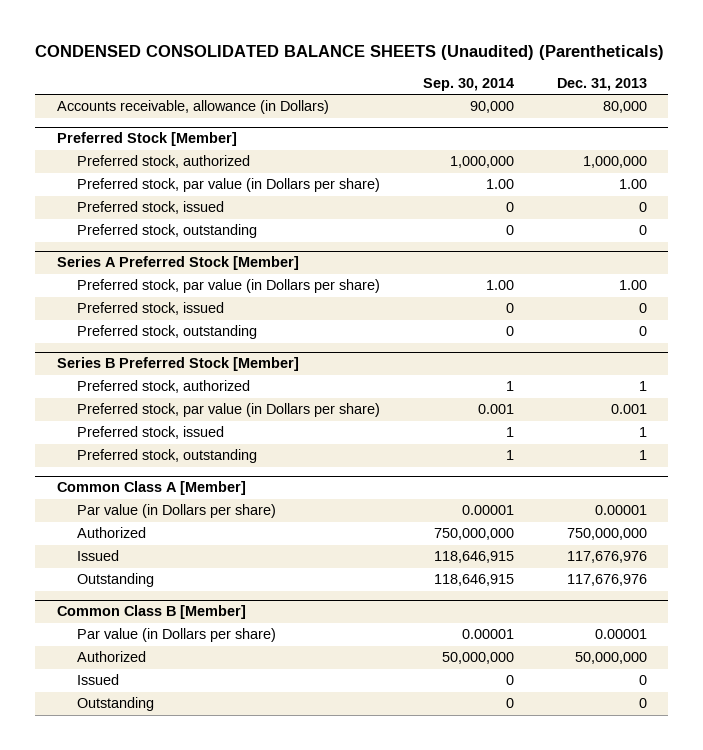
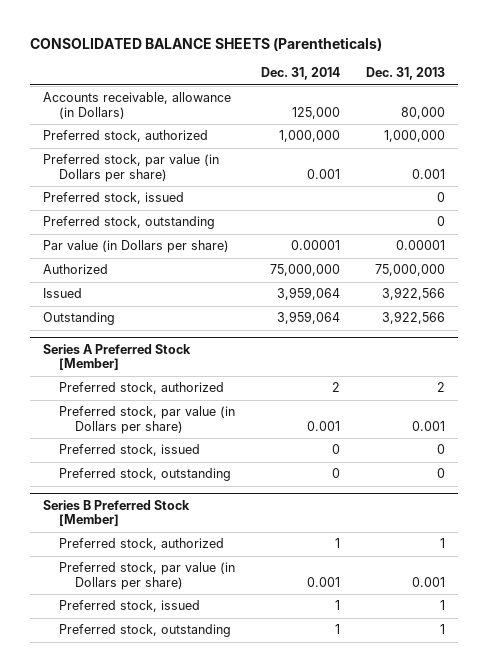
[35,45,665,61] CONDENSED CONSOLIDATED BALANCE SHEETS (Unaudited) (Parentheticals) -> [29,36,382,51] CONSOLIDATED BALANCE SHEETS (Parentheticals)
[423,77,515,91] Sep. 30, 2014 -> none
none -> [261,67,341,81] Dec. 31, 2014
[56,132,237,147] Preferred Stock [Member] -> none
[618,179,647,190] 1.00 -> [412,169,446,180] 0.001
none -> [42,240,229,254] Par value (in Dollars per share)
none -> [42,264,108,275] Authorized
none -> [42,288,82,299] Issued
none -> [42,312,115,326] Outstanding
none -> [58,382,224,395] Preferred stock, authorized
[618,280,647,291] 1.00 -> [412,421,446,432] 0.001
[56,481,246,496] Common Class A [Member] -> none
[77,504,277,519] Par value (in Dollars per share) -> none
[77,527,147,539] Authorized -> none
[77,550,120,562] Issued -> none
[77,573,155,588] Outstanding -> none
[56,605,246,620] Common Class B [Member] -> none
[77,628,277,643] Par value (in Dollars per share) -> none
[77,651,147,663] Authorized -> none
[77,674,120,686] Issued -> none
[77,697,155,712] Outstanding -> none

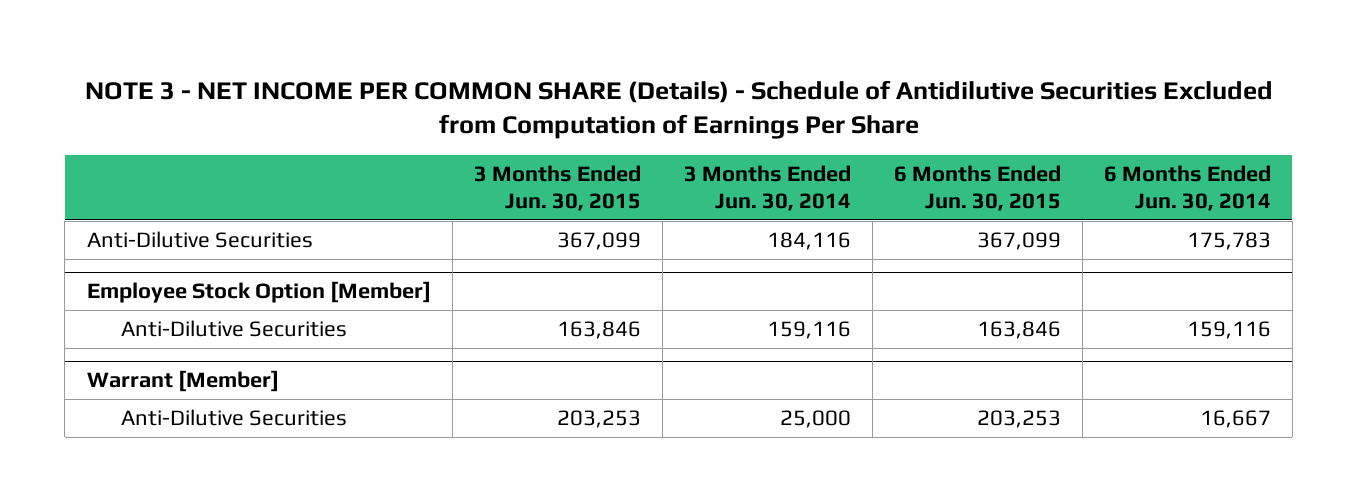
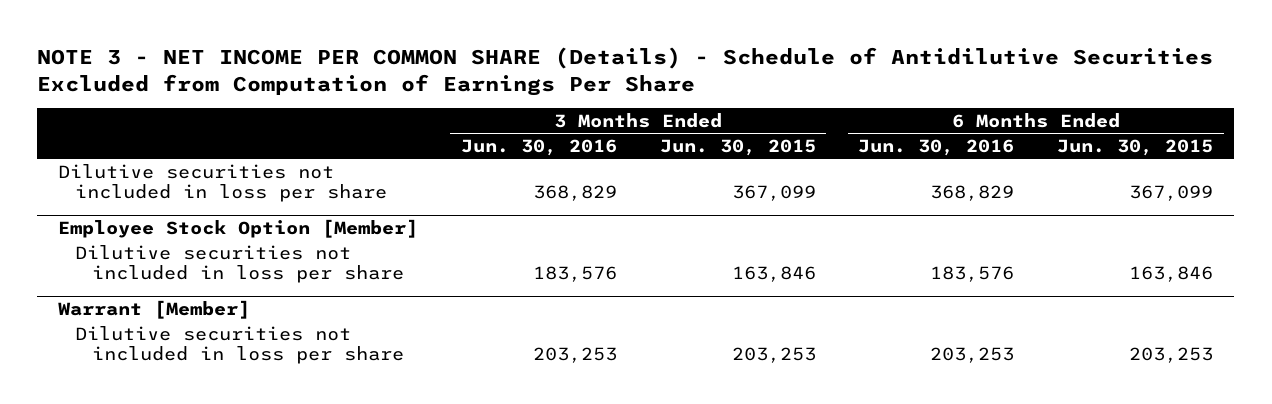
[683,165,851,211] 3 Months Ended Jun. 30, 2014 -> none
[1103,165,1271,211] 6 Months Ended Jun. 30, 2014 -> none
none -> [461,138,618,156] Jun. 30, 2016
none -> [858,138,1015,156] Jun. 30, 2016
[86,230,313,248] Anti-Dilutive Securities -> [58,163,388,203] Dilutive securities not included in loss per share
[121,319,348,337] Anti-Dilutive Securities -> [75,244,404,284] Dilutive securities not included in loss per share
[121,408,348,426] Anti-Dilutive Securities -> [75,325,404,365] Dilutive securities not included in loss per share

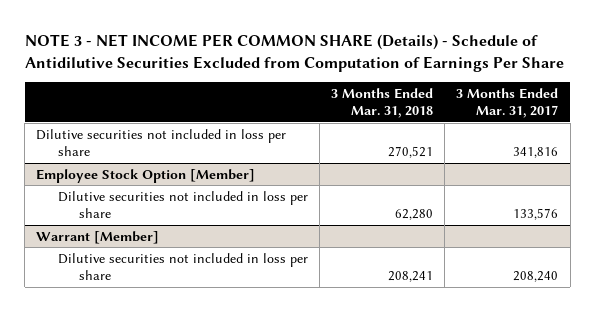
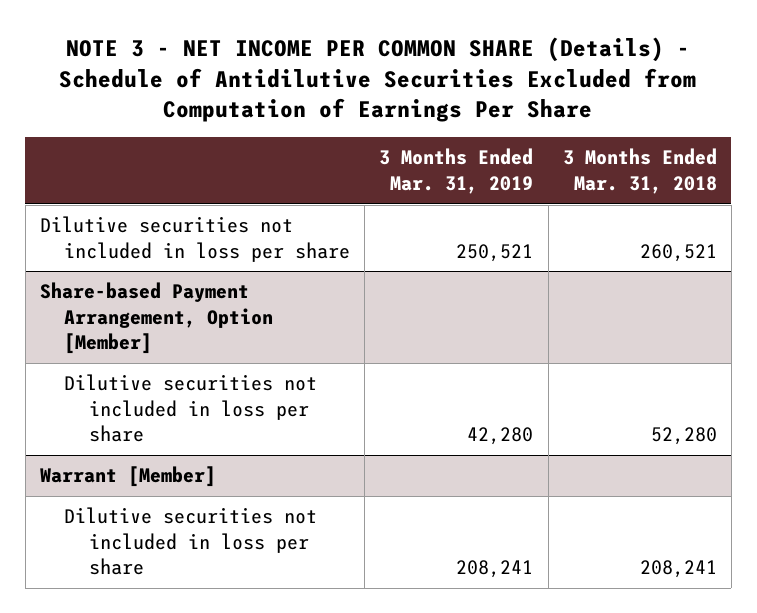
[456,88,559,119] 3 Months Ended Mar. 31, 2017 -> none
none -> [379,148,534,194] 3 Months Ended Mar. 31, 2019
[388,146,434,159] 270,521 -> [639,243,717,262] 260,521
[36,168,256,183] Employee Stock Option [Member] -> [40,282,274,355] Share-based Payment Arrangement, Option [Member]
[395,209,434,221] 62,280 -> [650,427,717,446] 52,280

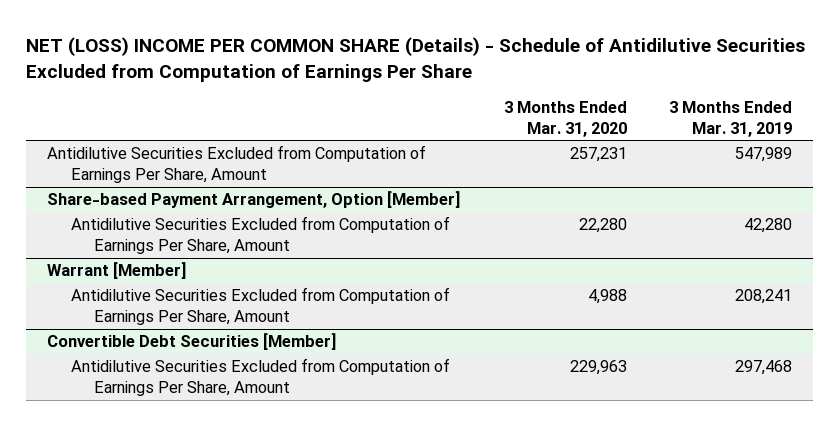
[59,37,697,123] NOTE 3 - NET INCOME PER COMMON SHARE (Details) - Schedule of Antidilutive Securities Excluded from Computation of Earnings Per Share -> [26,37,806,83] NET (LOSS) INCOME PER COMMON SHARE (Details) - Schedule of Antidilutive Securities Excluded from Computation of Earnings Per Share
[562,148,717,194] 3 Months Ended Mar. 31, 2018 -> none
none -> [503,100,627,137] 3 Months Ended Mar. 31, 2020
[40,216,351,262] Dilutive securities not included in loss per share -> [47,145,427,184] Antidilutive Securities Excluded from Computation of Earnings Per Share, Amount
[456,243,534,262] 250,521 -> [734,147,792,163] 547,989
[64,374,318,443] Dilutive securities not included in loss per share -> [70,216,450,255] Antidilutive Securities Excluded from Computation of Earnings Per Share, Amount
[64,507,318,576] Dilutive securities not included in loss per share -> [70,287,450,326] Antidilutive Securities Excluded from Computation of Earnings Per Share, Amount
none -> [47,333,338,351] Convertible Debt Securities [Member]
none -> [70,358,450,397] Antidilutive Securities Excluded from Computation of Earnings Per Share, Amount

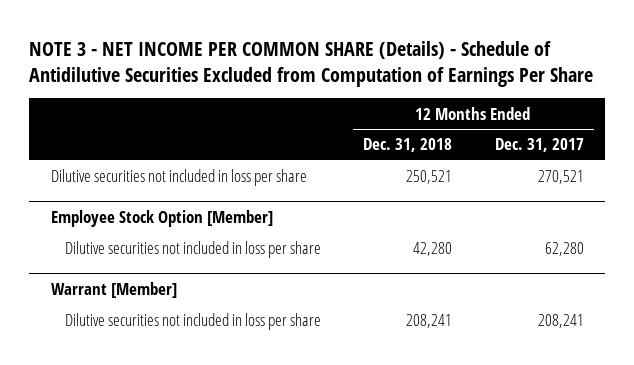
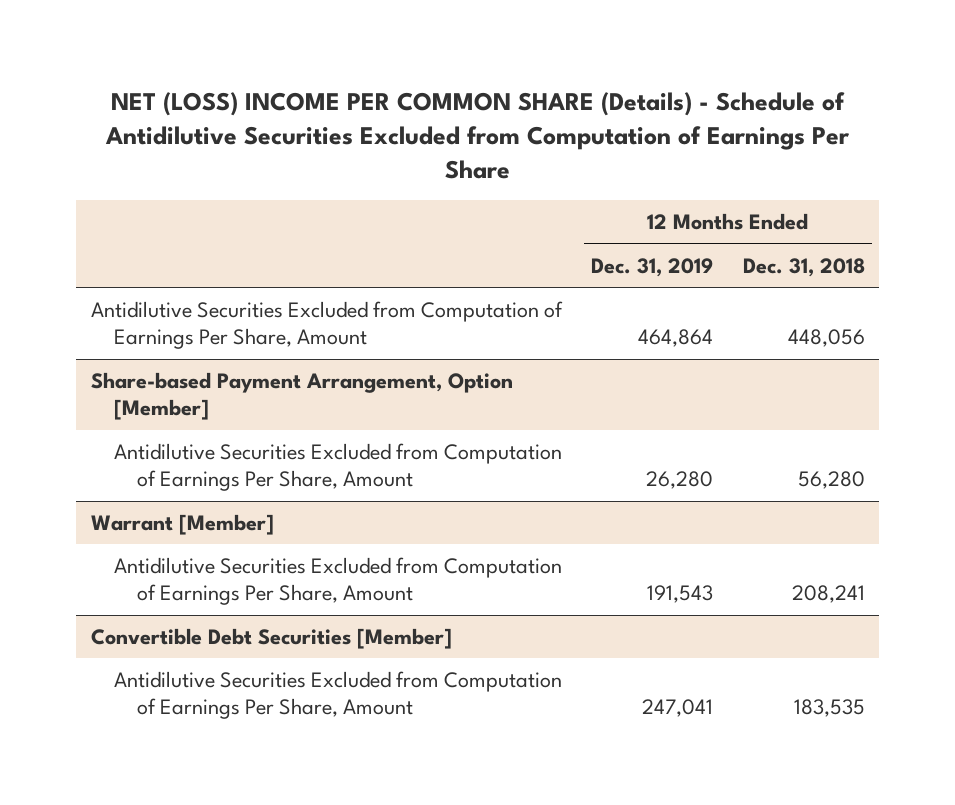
[29,40,594,87] NOTE 3 - NET INCOME PER COMMON SHARE (Details) - Schedule of Antidilutive Securities Excluded from Computation of Earnings Per Share -> [104,91,850,180] NET (LOSS) INCOME PER COMMON SHARE (Details) - Schedule of Antidilutive Securities Excluded from Computation of Earnings Per Share
[494,138,584,153] Dec. 31, 2017 -> none
none -> [591,257,714,277] Dec. 31, 2019
[50,169,307,187] Dilutive securities not included in loss per share -> [90,300,563,350] Antidilutive Securities Excluded from Computation of Earnings Per Share, Amount
[406,170,453,185] 250,521 -> [787,329,865,348] 448,056
[50,210,273,228] Employee Stock Option [Member] -> [90,371,513,421] Share-based Payment Arrangement, Option [Member]
[65,241,322,259] Dilutive securities not included in loss per share -> [113,442,562,492] Antidilutive Securities Excluded from Computation of Earnings Per Share, Amount
[413,242,453,257] 42,280 -> [797,471,865,490] 56,280
[65,313,322,331] Dilutive securities not included in loss per share -> [113,556,562,606] Antidilutive Securities Excluded from Computation of Earnings Per Share, Amount
none -> [90,627,452,649] Convertible Debt Securities [Member]
none -> [113,670,562,720] Antidilutive Securities Excluded from Computation of Earnings Per Share, Amount

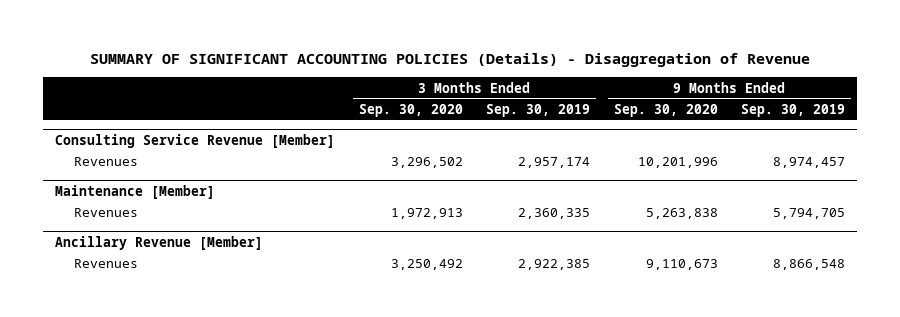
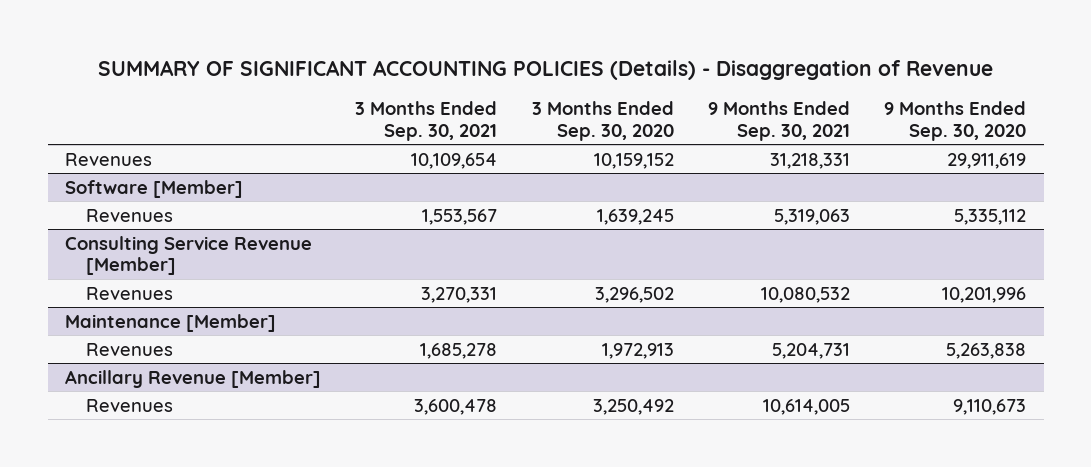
[486,103,591,117] Sep. 30, 2019 -> none
[741,103,846,117] Sep. 30, 2019 -> none
none -> [355,101,498,141] 3 Months Ended Sep. 30, 2021
none -> [707,101,850,141] 9 Months Ended Sep. 30, 2021
none -> [64,152,152,166] Revenues
none -> [64,179,243,198] Software [Member]
none -> [86,208,174,222] Revenues

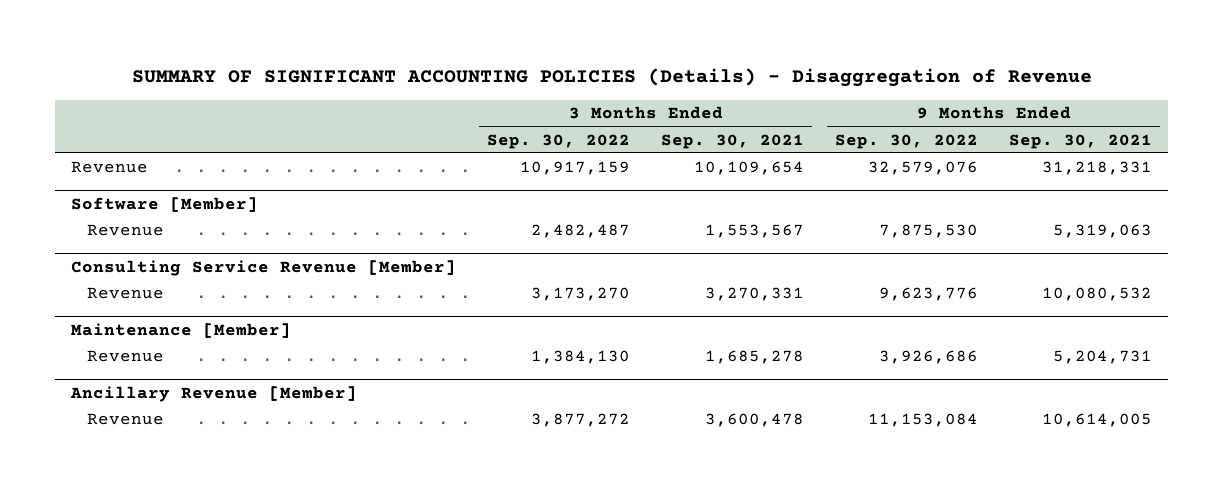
[531,101,674,141] 3 Months Ended Sep. 30, 2020 -> none
[884,101,1027,141] 9 Months Ended Sep. 30, 2020 -> none
none -> [486,133,630,149] Sep. 30, 2022
none -> [835,133,979,149] Sep. 30, 2022
[64,152,152,166] Revenues -> [70,161,148,174] Revenue
[86,208,174,222] Revenues -> [87,224,165,237] Revenue
[86,286,174,300] Revenues -> [87,287,165,300] Revenue
[86,342,174,356] Revenues -> [87,350,165,363] Revenue
[86,398,174,412] Revenues -> [87,413,165,426] Revenue

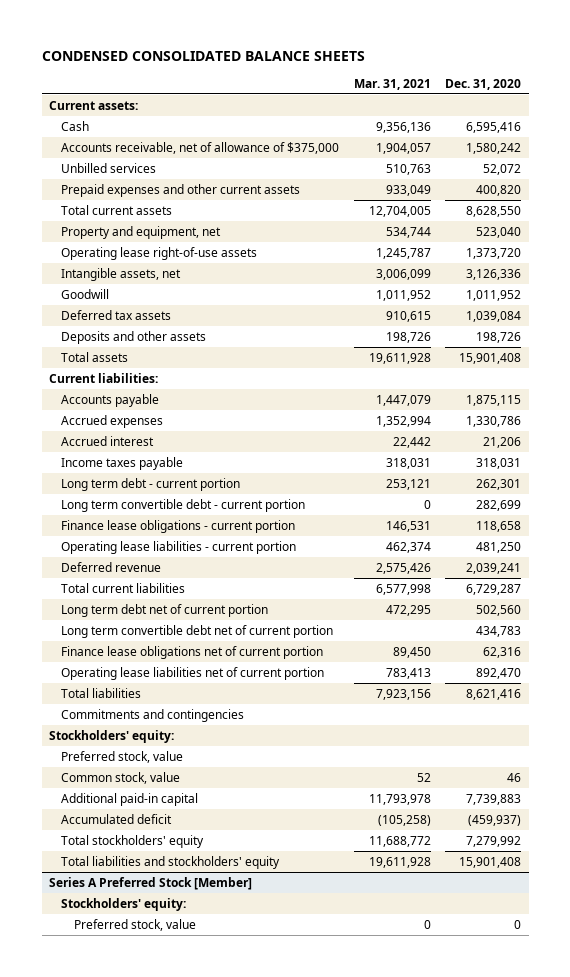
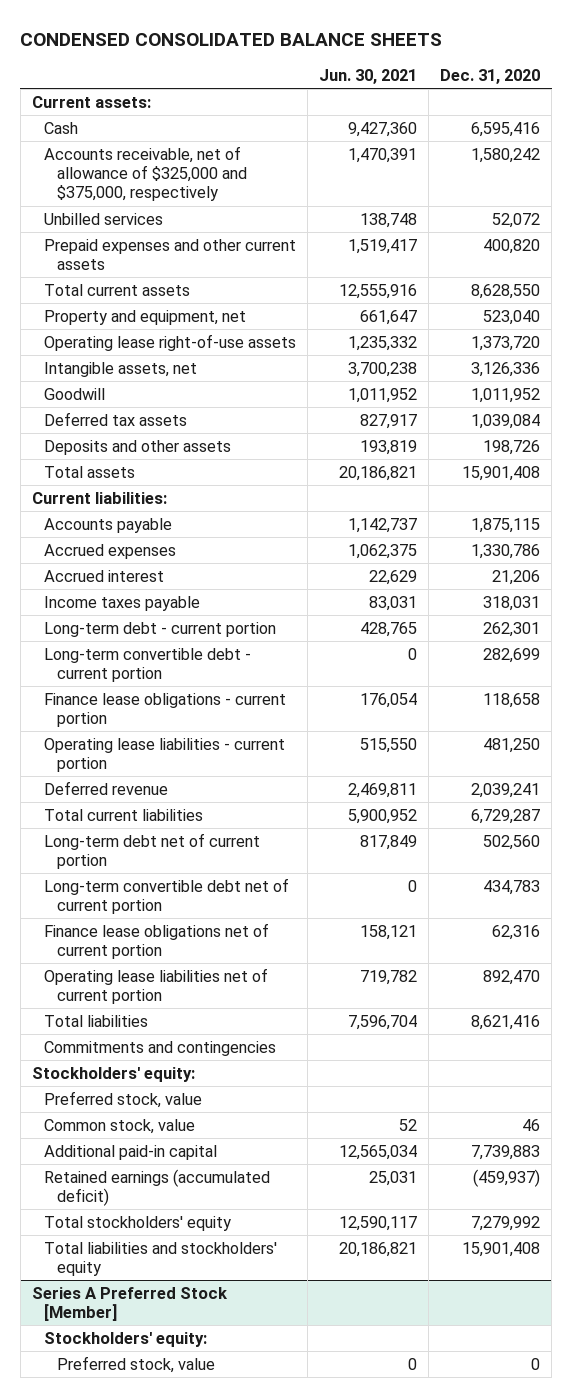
[353,78,431,90] Mar. 31, 2021 -> none
none -> [319,68,418,84] Jun. 30, 2021
[61,141,340,154] Accounts receivable, net of allowance of $375,000 -> [44,145,248,202] Accounts receivable, net of allowance of $325,000 and $375,000, respectively
[61,477,241,491] Long term debt - current portion -> [44,621,277,637] Long-term debt - current portion
[61,498,306,512] Long term convertible debt - current portion -> [44,647,252,683] Long-term convertible debt - current portion
[61,603,269,617] Long term debt net of current portion -> [44,832,261,870] Long-term debt net of current portion
[61,624,334,638] Long term convertible debt net of current portion -> [44,877,290,915] Long-term convertible debt net of current portion
[61,813,173,824] Accumulated deficit -> [44,1168,271,1207] Retained earnings (accumulated deficit)

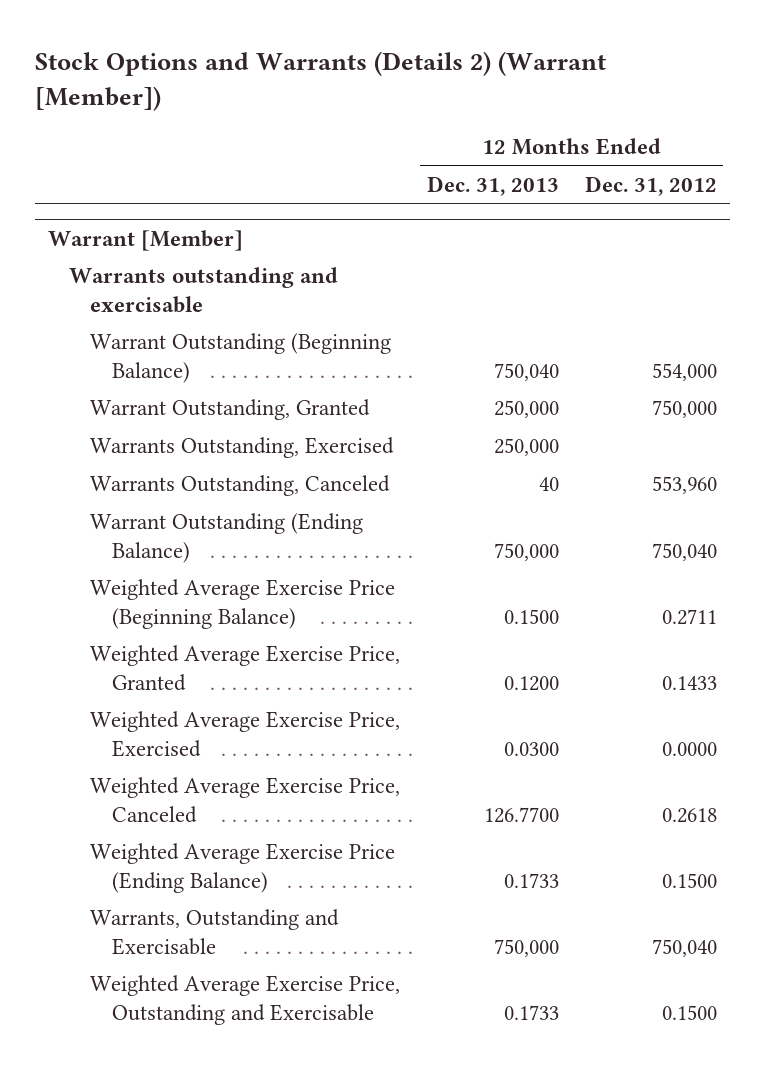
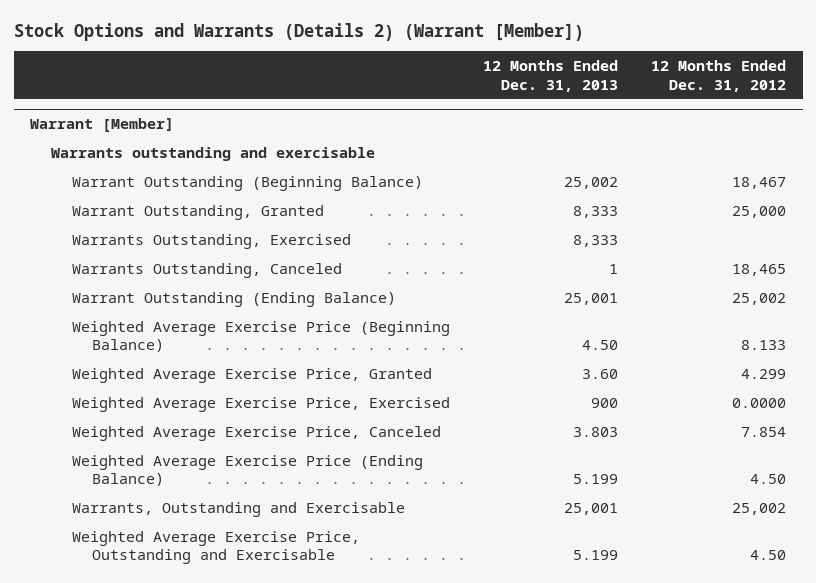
[493,362,559,381] 750,040 -> [563,176,618,189] 25,002
[651,362,717,381] 554,000 -> [731,176,786,189] 18,467
[493,400,559,419] 250,000 -> [572,205,618,218] 8,333
[651,400,717,419] 750,000 -> [731,205,786,218] 25,000
[493,438,559,457] 250,000 -> [572,234,618,247] 8,333
[538,477,559,492] 40 -> [608,263,618,274] 1
[651,476,717,495] 553,960 -> [731,263,786,276] 18,465
[493,542,559,561] 750,000 -> [563,292,618,305] 25,001
[651,542,717,561] 750,040 -> [731,292,786,305] 25,002
[503,608,559,624] 0.1500 -> [581,340,618,351] 4.50
[661,608,717,625] 0.2711 -> [740,340,786,351] 8.133
[503,675,559,691] 0.1200 -> [581,368,618,379] 3.60
[661,675,717,690] 0.1433 -> [740,368,786,379] 4.299
[503,741,559,756] 0.0300 -> [590,397,618,408] 900
[483,806,559,823] 126.7700 -> [572,426,618,437] 3.803
[661,807,717,823] 0.2618 -> [740,426,786,437] 7.854
[503,872,559,888] 0.1733 -> [572,474,618,485] 5.199
[661,872,717,888] 0.1500 -> [749,474,786,485] 4.50
[493,938,559,957] 750,000 -> [563,502,618,515] 25,001
[651,938,717,957] 750,040 -> [731,502,786,515] 25,002
[503,1004,559,1020] 0.1733 -> [572,550,618,561] 5.199
[661,1004,717,1020] 0.1500 -> [749,550,786,561] 4.50

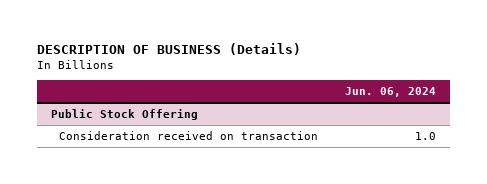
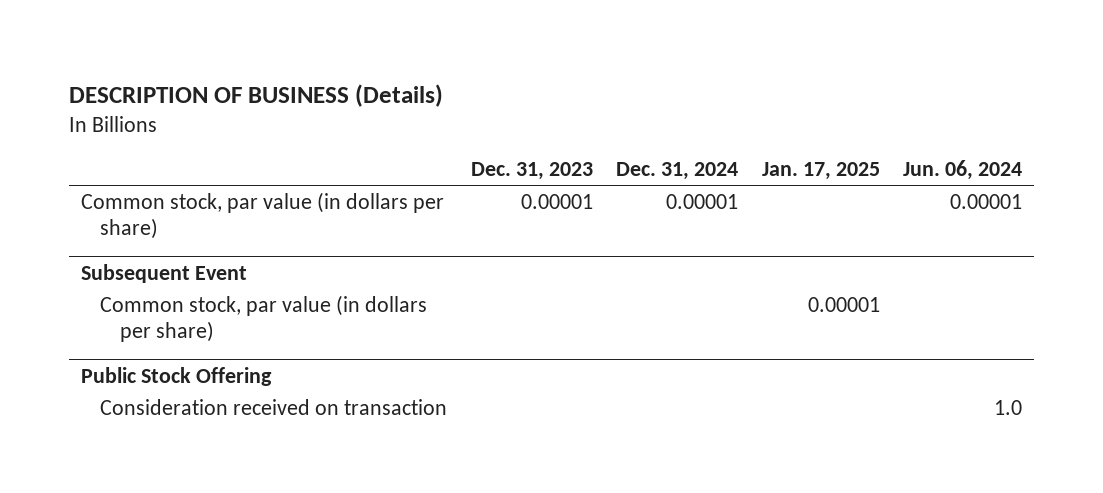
none -> [470,162,593,181] Dec. 31, 2023
none -> [616,162,739,181] Dec. 31, 2024
none -> [761,162,880,181] Jan. 17, 2025
none -> [80,191,444,239] Common stock, par value (in dollars per share)
none -> [80,263,247,283] Subsequent Event
none -> [100,294,428,342] Common stock, par value (in dollars per share)

